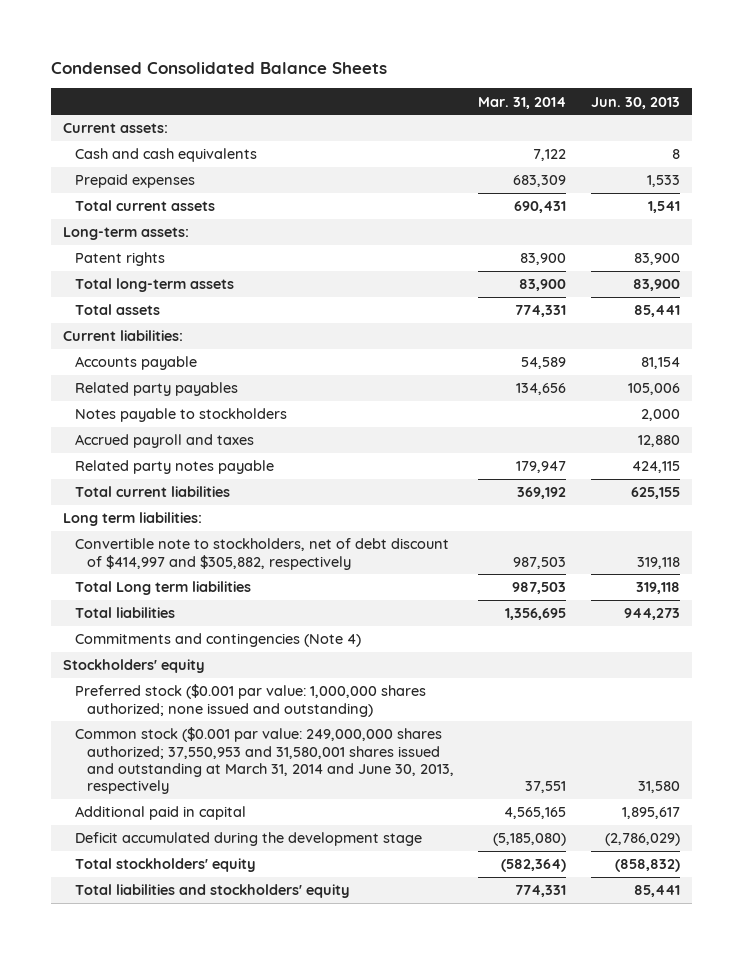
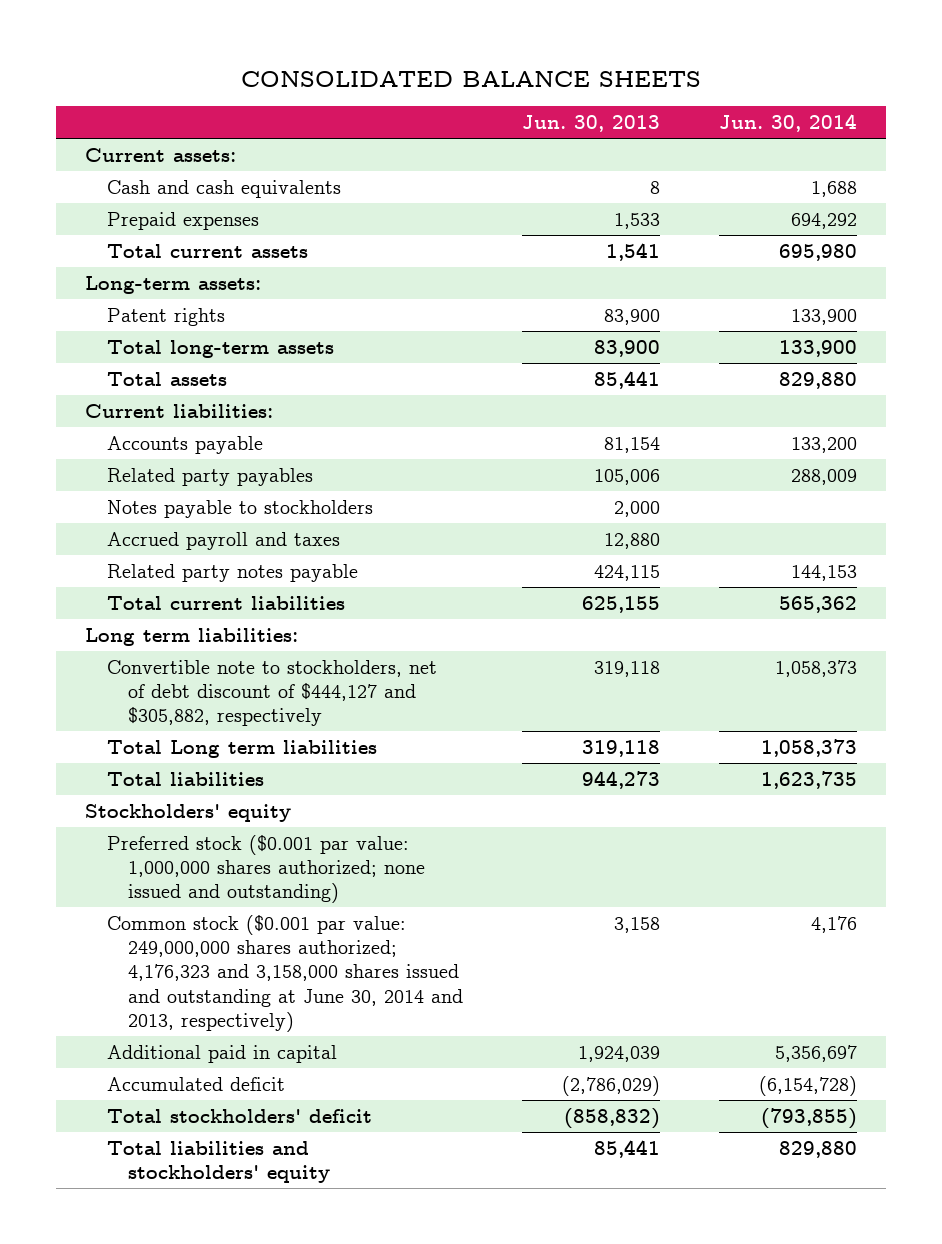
[51,61,388,74] Condensed Consolidated Balance Sheets -> [240,70,701,87] CONSOLIDATED BALANCE SHEETS
[478,96,567,109] Mar. 31, 2014 -> none
none -> [718,114,857,133] Jun. 30, 2014
[75,538,450,570] Convertible note to stockholders, net of debt discount of $414,997 and $305,882, respectively -> [106,659,437,727] Convertible note to stockholders, net of debt discount of $444,127 and $305,882, respectively
[75,633,362,648] Commitments and contingencies (Note 4) -> none
[75,727,454,795] Common stock ($0.001 par value: 249,000,000 shares authorized; 37,550,953 and 31,580,001 shares issued and outstanding at March 31, 2014 and June 30, 2013, respectively -> [106,914,464,1032] Common stock ($0.001 par value: 249,000,000 shares authorized; 4,176,323 and 3,158,000 shares issued and outstanding at June 30, 2014 and 2013, respectively)
[637,781,680,794] 31,580 -> [613,916,660,933] 3,158
[621,807,680,820] 1,895,617 -> [577,1045,660,1062] 1,924,039
[75,832,423,847] Deficit accumulated during the development stage -> [106,1076,285,1091] Accumulated deficit
[75,858,257,873] Total stockholders' equity -> [106,1108,372,1123] Total stockholders' deficit

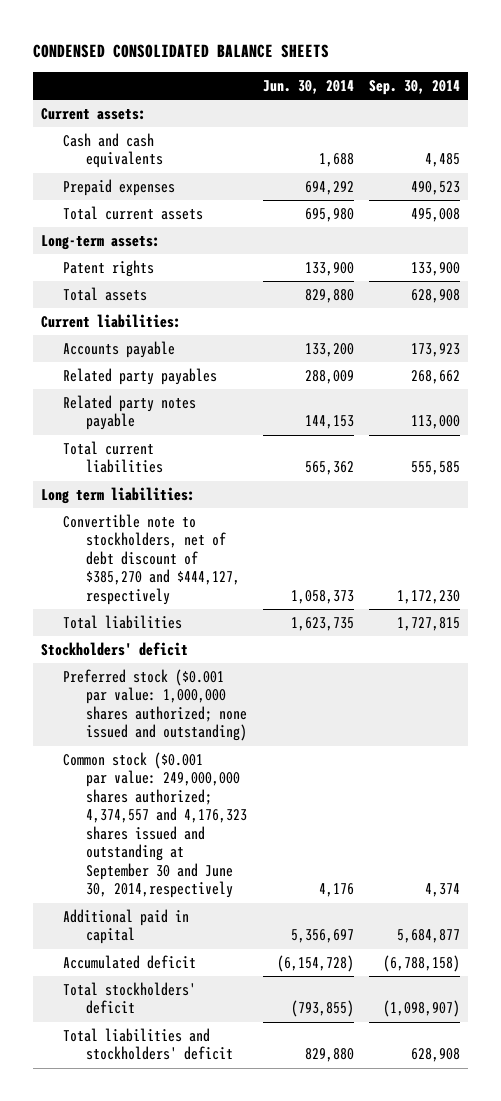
[240,70,701,87] CONSOLIDATED BALANCE SHEETS -> [32,43,329,58] CONDENSED CONSOLIDATED BALANCE SHEETS
[521,115,660,133] Jun. 30, 2013 -> none
none -> [369,79,461,95] Sep. 30, 2014
[106,339,334,358] Total long-term assets -> none
[106,499,373,518] Notes payable to stockholders -> none
[106,531,340,550] Accrued payroll and taxes -> none
[106,739,377,758] Total Long term liabilities -> none
[106,659,437,727] Convertible note to stockholders, net of debt discount of $444,127 and $305,882, respectively -> [63,513,240,605] Convertible note to stockholders, net of debt discount of $385,270 and $444,127, respectively
[85,803,292,822] Stockholders' equity -> [40,641,188,656] Stockholders' deficit
[106,914,464,1032] Common stock ($0.001 par value: 249,000,000 shares authorized; 4,176,323 and 3,158,000 shares issued and outstanding at June 30, 2014 and 2013, respectively) -> [63,751,247,899] Common stock ($0.001 par value: 249,000,000 shares authorized; 4,374,557 and 4,176,323 shares issued and outstanding at September 30 and June 30, 2014,respectively
[106,1140,331,1184] Total liabilities and stockholders' equity -> [63,1027,233,1061] Total liabilities and stockholders' deficit

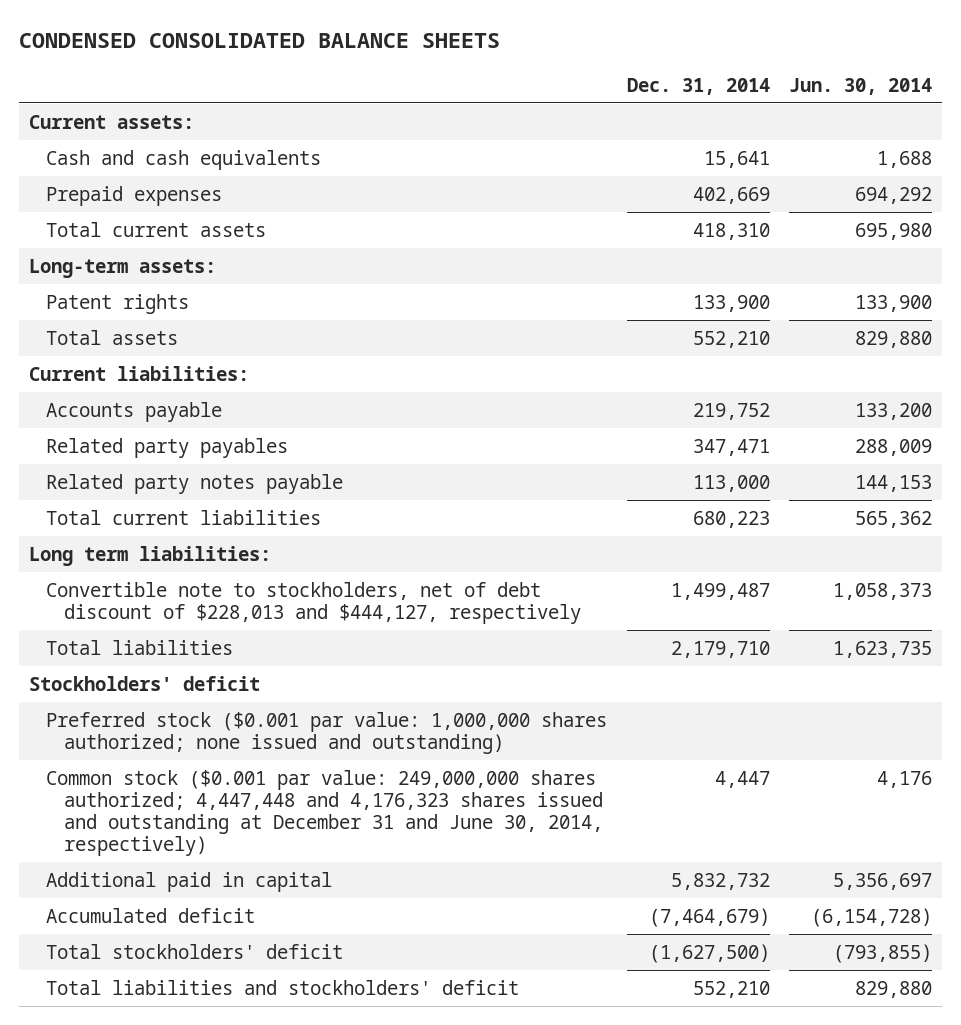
[369,79,461,95] Sep. 30, 2014 -> none
none -> [626,77,770,95] Dec. 31, 2014
[63,513,240,605] Convertible note to stockholders, net of debt discount of $385,270 and $444,127, respectively -> [46,581,581,624] Convertible note to stockholders, net of debt discount of $228,013 and $444,127, respectively
[63,751,247,899] Common stock ($0.001 par value: 249,000,000 shares authorized; 4,374,557 and 4,176,323 shares issued and outstanding at September 30 and June 30, 2014,respectively -> [46,769,603,857] Common stock ($0.001 par value: 249,000,000 shares authorized; 4,447,448 and 4,176,323 shares issued and outstanding at December 31 and June 30, 2014, respectively)

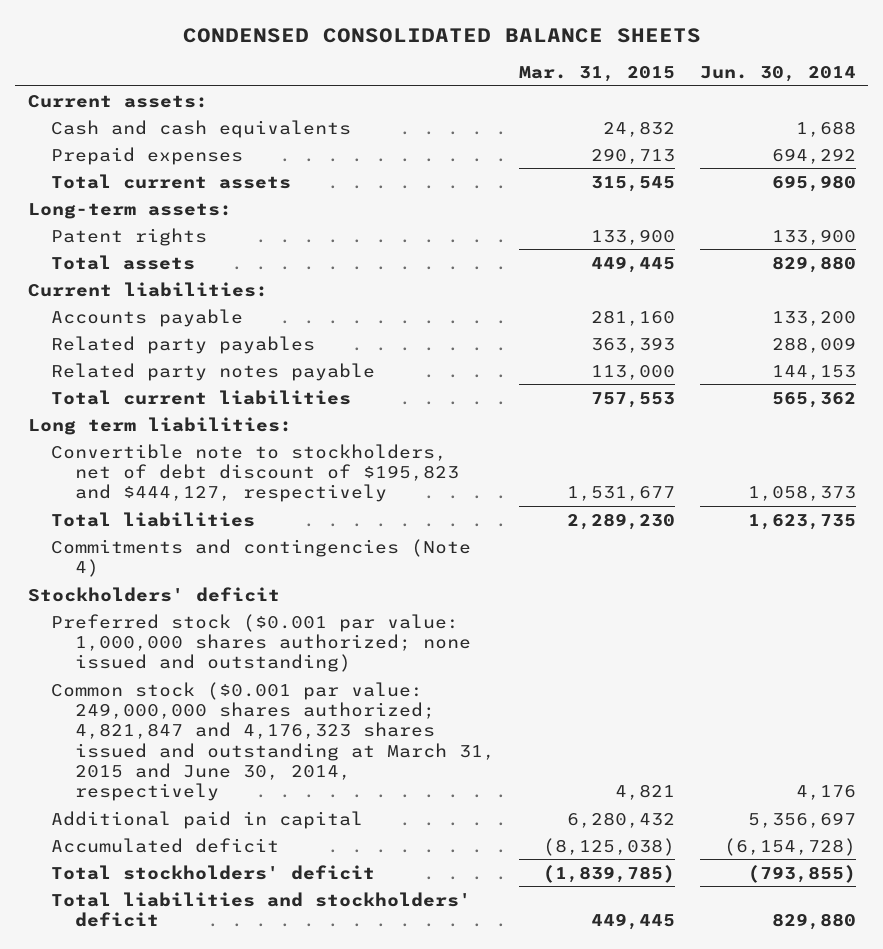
[626,77,770,95] Dec. 31, 2014 -> none
none -> [519,66,676,83] Mar. 31, 2015
[46,581,581,624] Convertible note to stockholders, net of debt discount of $228,013 and $444,127, respectively -> [51,443,459,503] Convertible note to stockholders, net of debt discount of $195,823 and $444,127, respectively
none -> [51,538,472,577] Commitments and contingencies (Note 4)
[46,769,603,857] Common stock ($0.001 par value: 249,000,000 shares authorized; 4,447,448 and 4,176,323 shares issued and outstanding at December 31 and June 30, 2014, respectively) -> [51,681,495,802] Common stock ($0.001 par value: 249,000,000 shares authorized; 4,821,847 and 4,176,323 shares issued and outstanding at March 31, 2015 and June 30, 2014, respectively

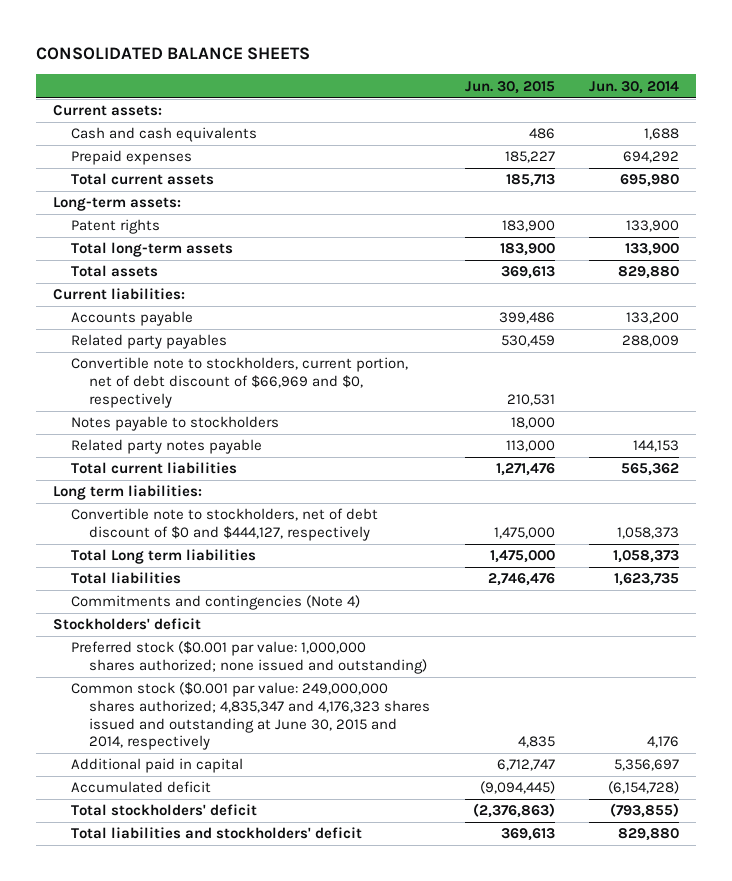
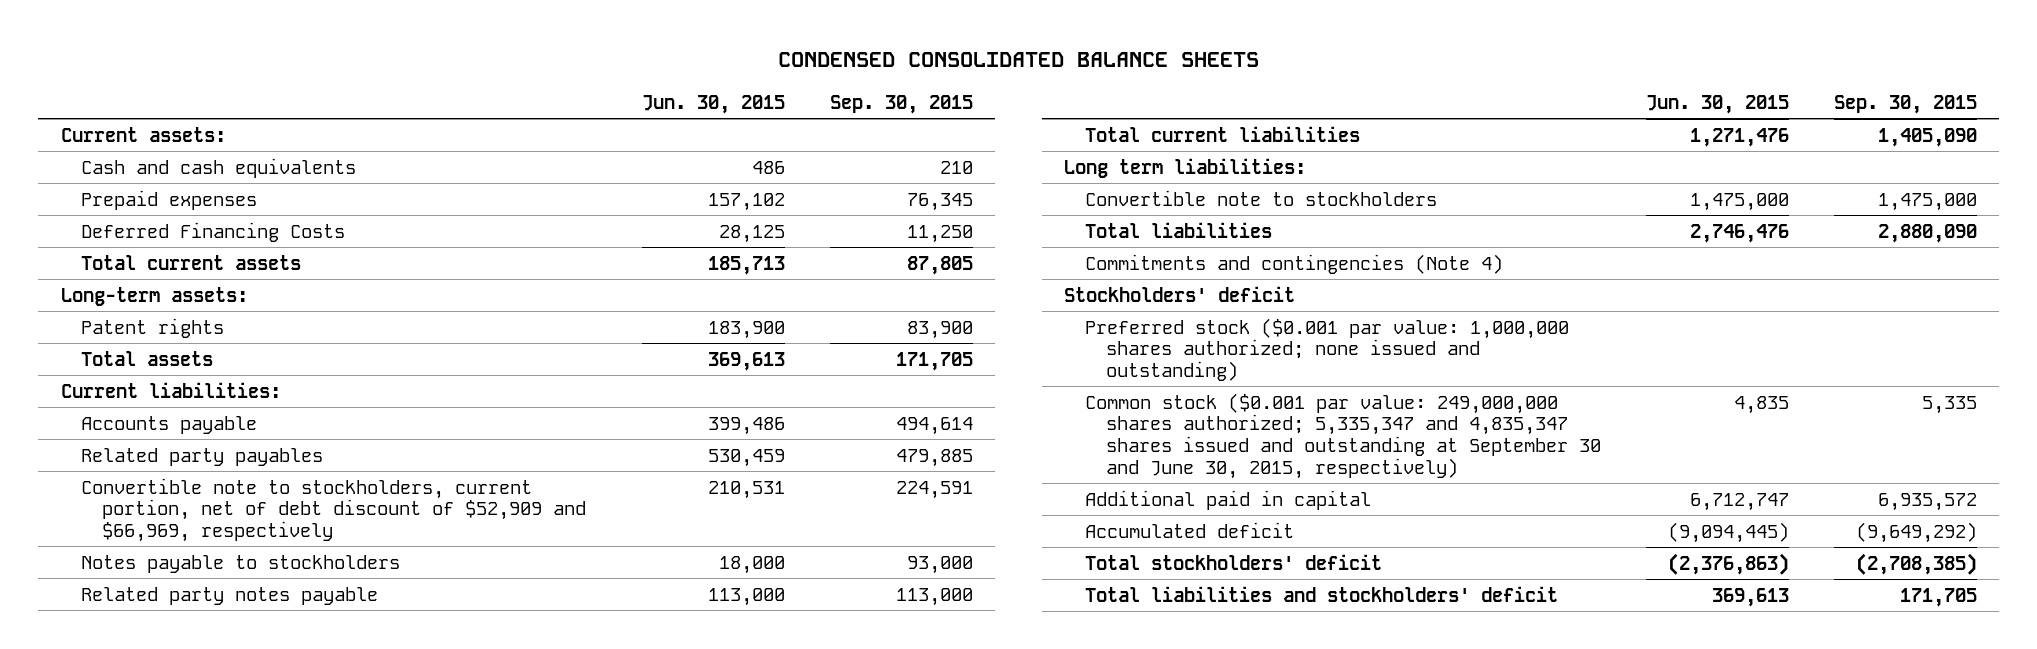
[35,47,310,61] CONSOLIDATED BALANCE SHEETS -> [777,52,1259,68] CONDENSED CONSOLIDATED BALANCE SHEETS
[588,80,679,94] Jun. 30, 2014 -> none
none -> [829,94,973,114] Sep. 30, 2015
[504,151,555,164] 185,227 -> [707,192,785,211] 157,102
none -> [81,221,346,242] Deferred Financing Costs
[71,242,234,258] Total long-term assets -> none
[71,357,409,408] Convertible note to stockholders, current portion, net of debt discount of $66,969 and $0, respectively -> [81,477,586,542] Convertible note to stockholders, current portion, net of debt discount of $52,909 and $66,969, respectively
[71,549,257,565] Total Long term liabilities -> none
[71,508,379,542] Convertible note to stockholders, net of debt discount of $0 and $444,127, respectively -> [1085,189,1438,206] Convertible note to stockholders
[71,682,431,751] Common stock ($0.001 par value: 249,000,000 shares authorized; 4,835,347 and 4,176,323 shares issued and outstanding at June 30, 2015 and 2014, respectively -> [1085,392,1601,479] Common stock ($0.001 par value: 249,000,000 shares authorized; 5,335,347 and 4,835,347 shares issued and outstanding at September 30 and June 30, 2015, respectively)

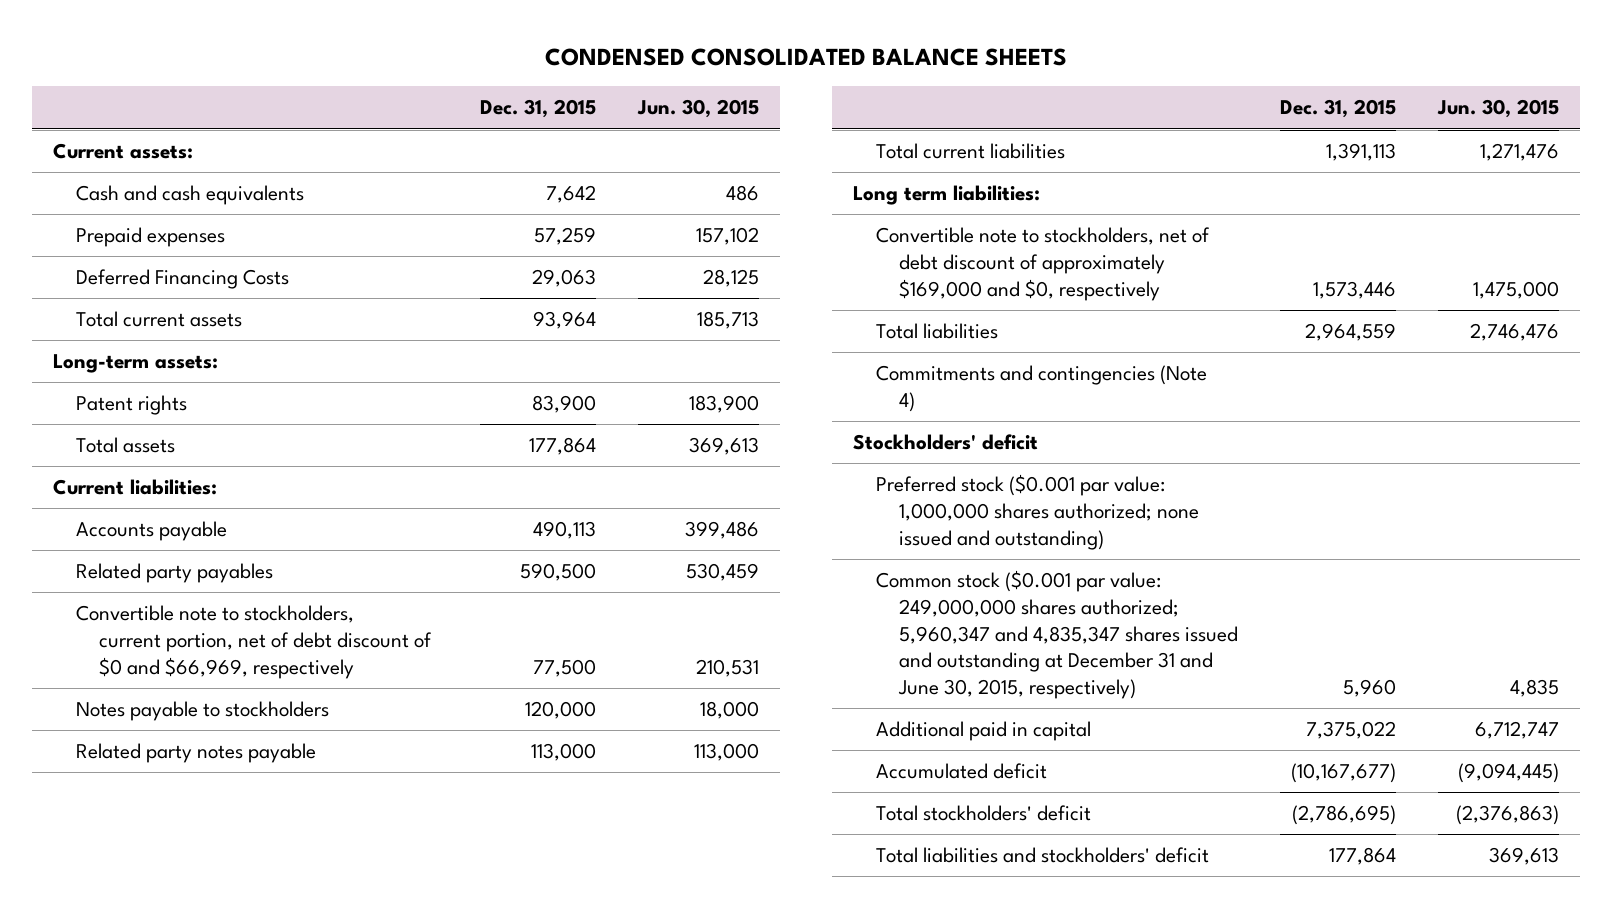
[829,94,973,114] Sep. 30, 2015 -> none
none -> [479,99,596,119] Dec. 31, 2015
[81,477,586,542] Convertible note to stockholders, current portion, net of debt discount of $52,909 and $66,969, respectively -> [75,605,432,679] Convertible note to stockholders, current portion, net of debt discount of $0 and $66,969, respectively
[1085,189,1438,206] Convertible note to stockholders -> [876,227,1211,301] Convertible note to stockholders, net of debt discount of approximately $169,000 and $0, respectively
[1085,392,1601,479] Common stock ($0.001 par value: 249,000,000 shares authorized; 5,335,347 and 4,835,347 shares issued and outstanding at September 30 and June 30, 2015, respectively) -> [876,570,1238,699] Common stock ($0.001 par value: 249,000,000 shares authorized; 5,960,347 and 4,835,347 shares issued and outstanding at December 31 and June 30, 2015, respectively)

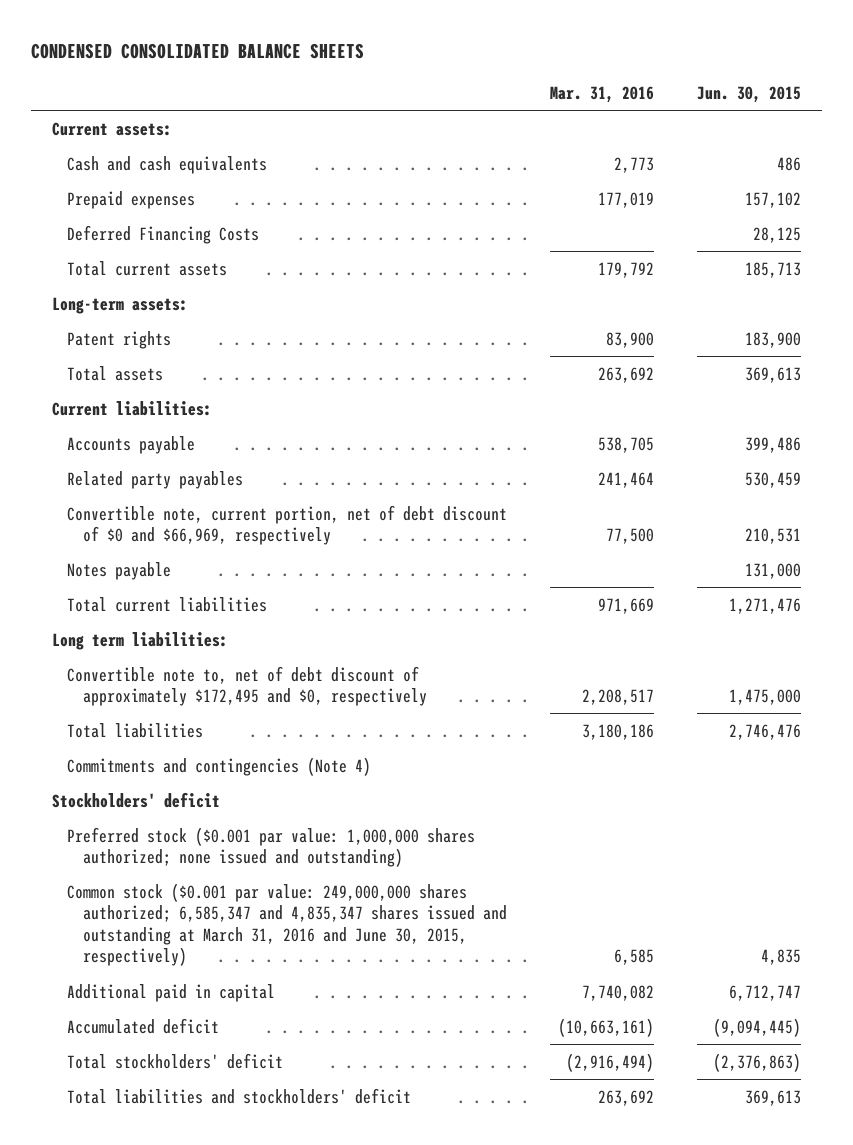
[479,99,596,119] Dec. 31, 2015 -> none
none -> [550,85,655,103] Mar. 31, 2016
[75,743,316,764] Related party notes payable -> none
[75,605,432,679] Convertible note to stockholders, current portion, net of debt discount of $0 and $66,969, respectively -> [67,504,508,546] Convertible note, current portion, net of debt discount of $0 and $66,969, respectively
[75,701,329,722] Notes payable to stockholders -> [67,561,172,580] Notes payable
[699,701,759,720] 18,000 -> [744,562,801,579] 131,000
[876,227,1211,301] Convertible note to stockholders, net of debt discount of approximately $169,000 and $0, respectively -> [67,665,427,707] Convertible note to, net of debt discount of approximately $172,495 and $0, respectively
[876,570,1238,699] Common stock ($0.001 par value: 249,000,000 shares authorized; 5,960,347 and 4,835,347 shares issued and outstanding at December 31 and June 30, 2015, respectively) -> [67,882,507,967] Common stock ($0.001 par value: 249,000,000 shares authorized; 6,585,347 and 4,835,347 shares issued and outstanding at March 31, 2016 and June 30, 2015, respectively)

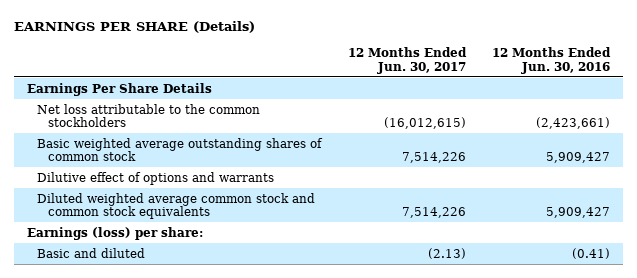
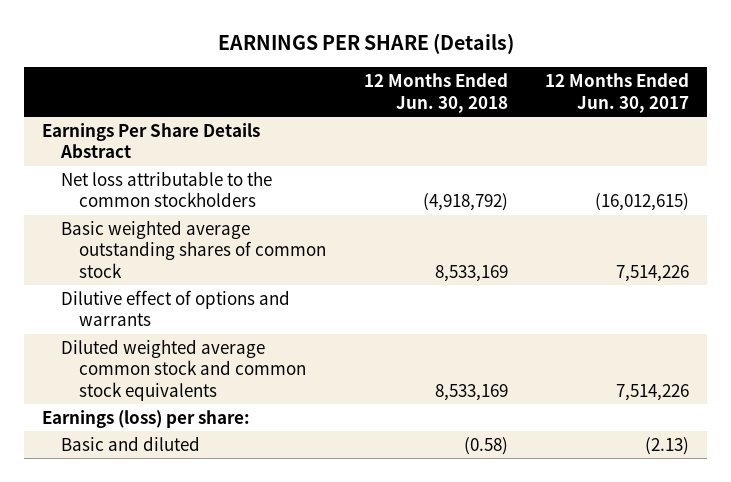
[491,47,611,74] 12 Months Ended Jun. 30, 2016 -> none
none -> [363,73,508,113] 12 Months Ended Jun. 30, 2018
[26,82,212,96] Earnings Per Share Details -> [42,122,261,159] Earnings Per Share Details Abstract

